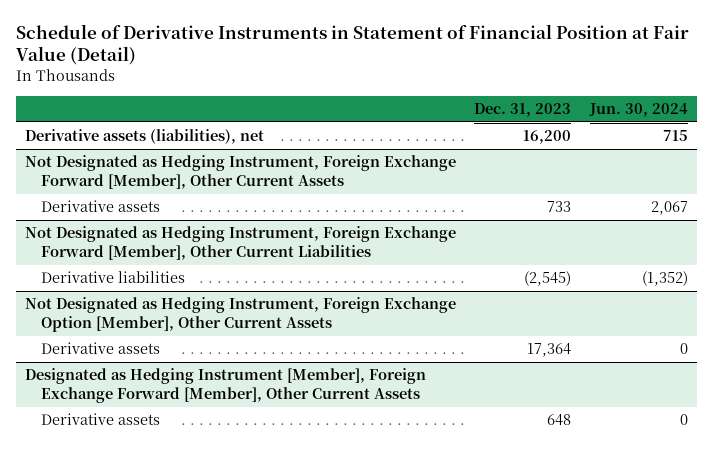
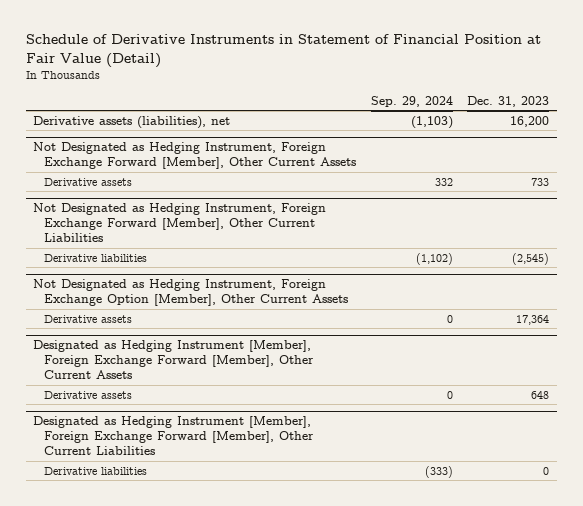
[588,102,688,117] Jun. 30, 2024 -> none
none -> [370,95,453,107] Sep. 29, 2024
none -> [33,416,314,456] Designated as Hedging Instrument [Member], Foreign Exchange Forward [Member], Other Current Liabilities
none -> [43,466,147,475] Derivative liabilities

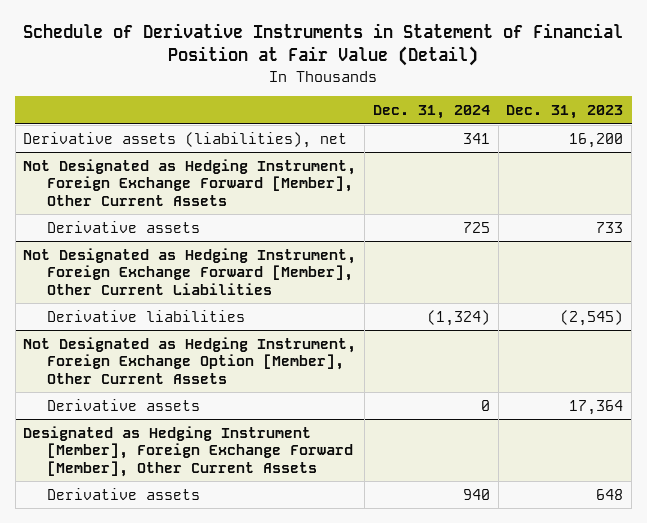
[370,95,453,107] Sep. 29, 2024 -> none
none -> [372,105,490,120] Dec. 31, 2024
[33,416,314,456] Designated as Hedging Instrument [Member], Foreign Exchange Forward [Member], Other Current Liabilities -> none
[43,466,147,475] Derivative liabilities -> none

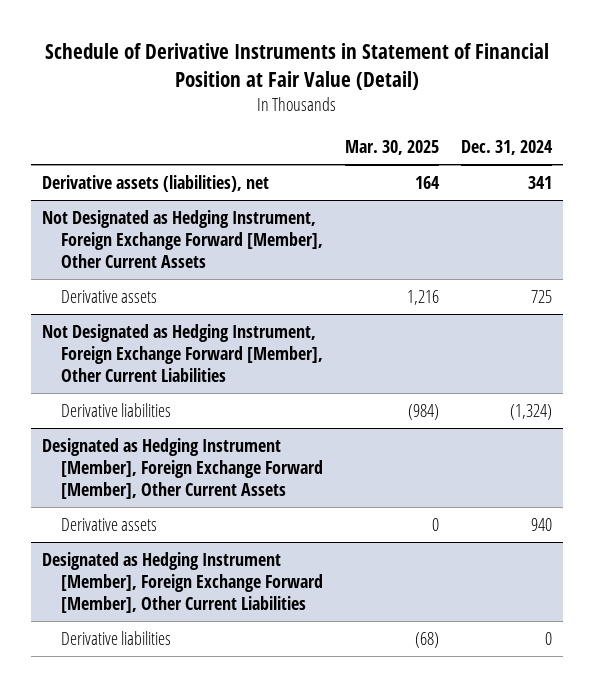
[506,105,624,120] Dec. 31, 2023 -> none
none -> [345,140,440,156] Mar. 30, 2025
[23,336,357,384] Not Designated as Hedging Instrument, Foreign Exchange Option [Member], Other Current Assets -> none
[46,398,200,411] Derivative assets -> none
none -> [41,551,324,614] Designated as Hedging Instrument [Member], Foreign Exchange Forward [Member], Other Current Liabilities
none -> [61,630,172,645] Derivative liabilities

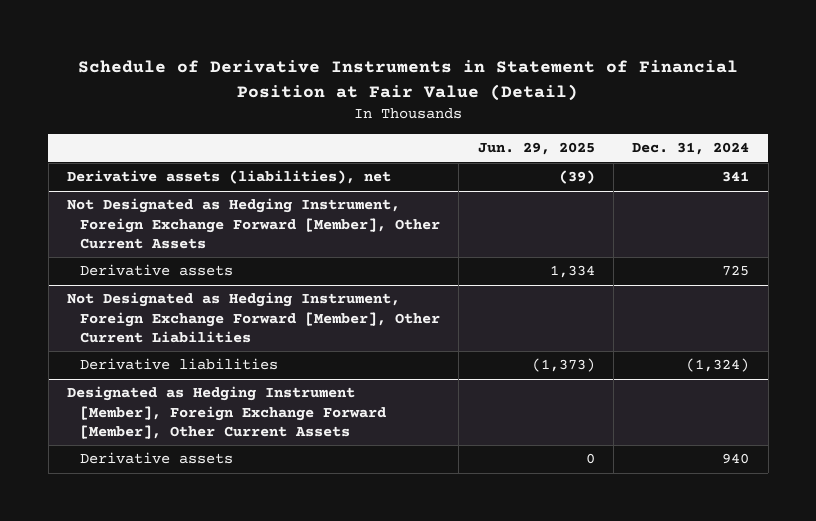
[345,140,440,156] Mar. 30, 2025 -> none
none -> [477,142,595,156] Jun. 29, 2025
[41,551,324,614] Designated as Hedging Instrument [Member], Foreign Exchange Forward [Member], Other Current Liabilities -> none
[61,630,172,645] Derivative liabilities -> none

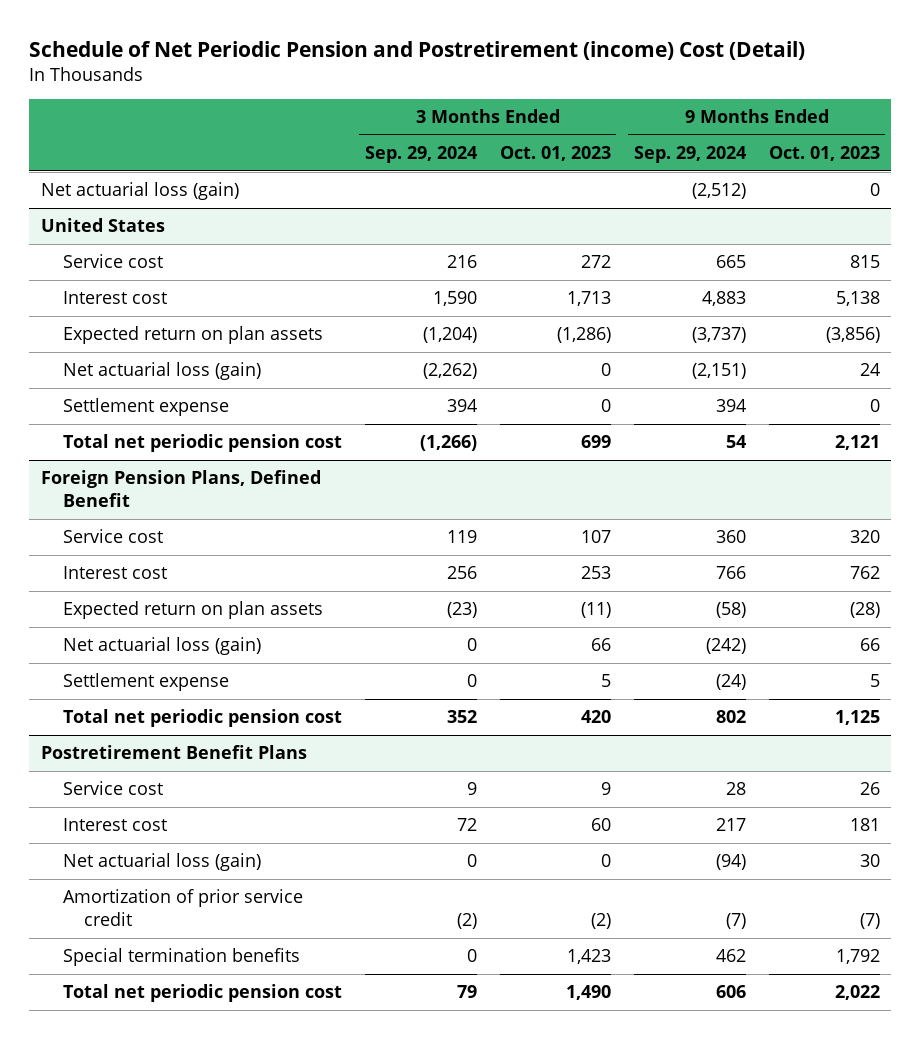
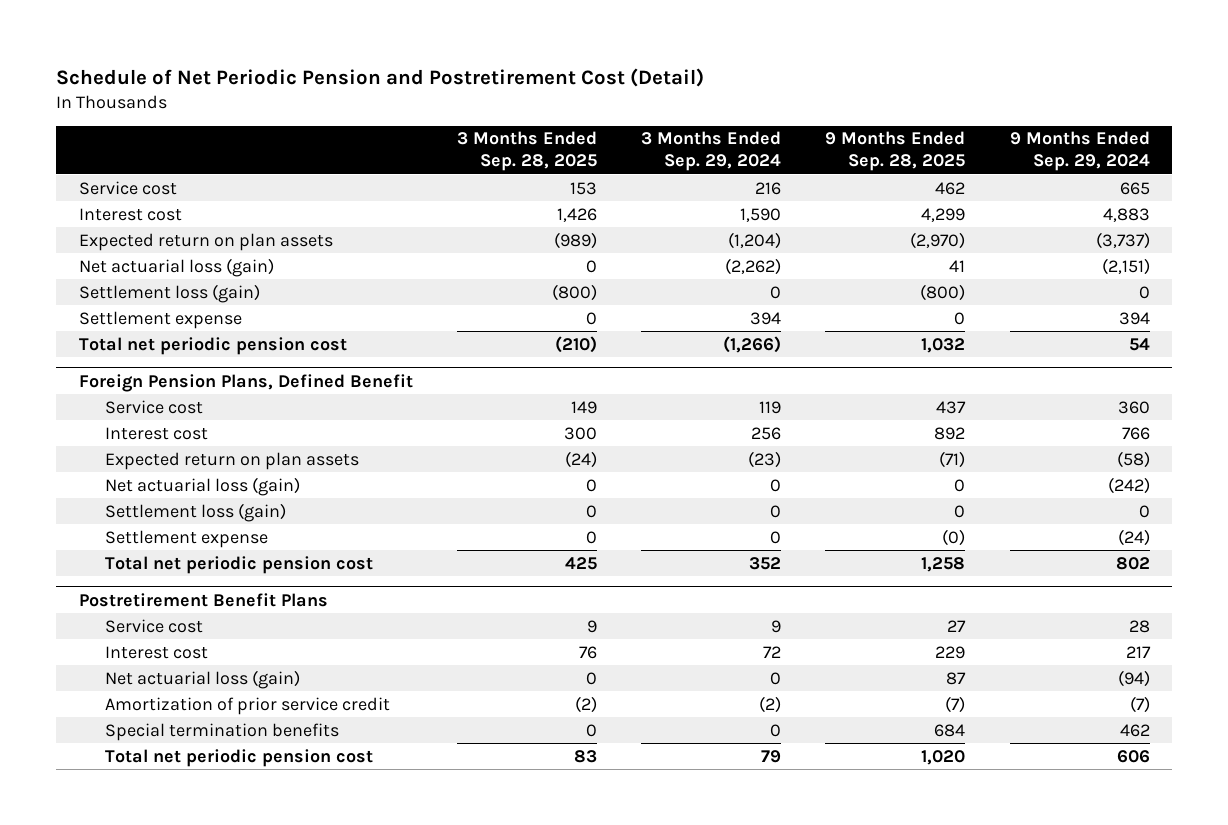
[29,40,806,60] Schedule of Net Periodic Pension and Postretirement (income) Cost (Detail) -> [56,67,705,87] Schedule of Net Periodic Pension and Postretirement Cost (Detail)
[499,145,611,161] Oct. 01, 2023 -> none
[768,145,880,161] Oct. 01, 2023 -> none
none -> [456,131,597,172] 3 Months Ended Sep. 28, 2025
none -> [825,131,966,172] 9 Months Ended Sep. 28, 2025
[40,182,239,201] Net actuarial loss (gain) -> none
[40,218,165,233] United States -> none
none -> [78,283,260,303] Settlement loss (gain)
none -> [105,502,287,522] Settlement loss (gain)

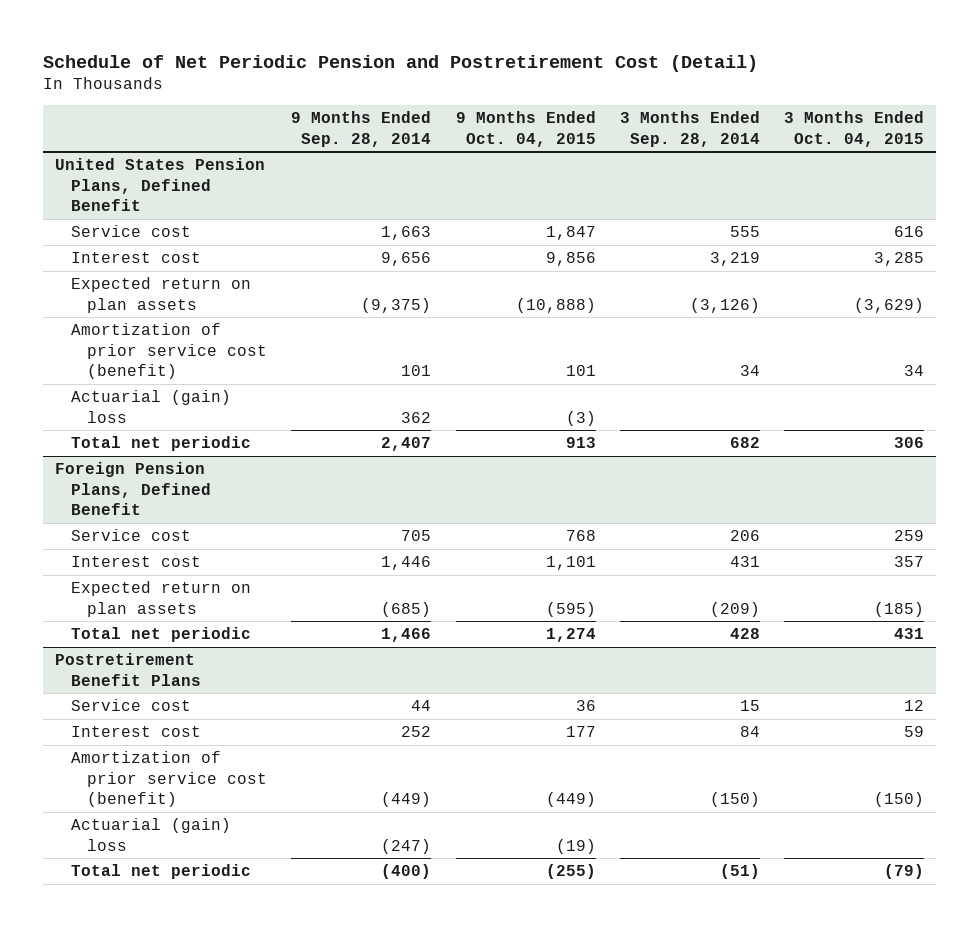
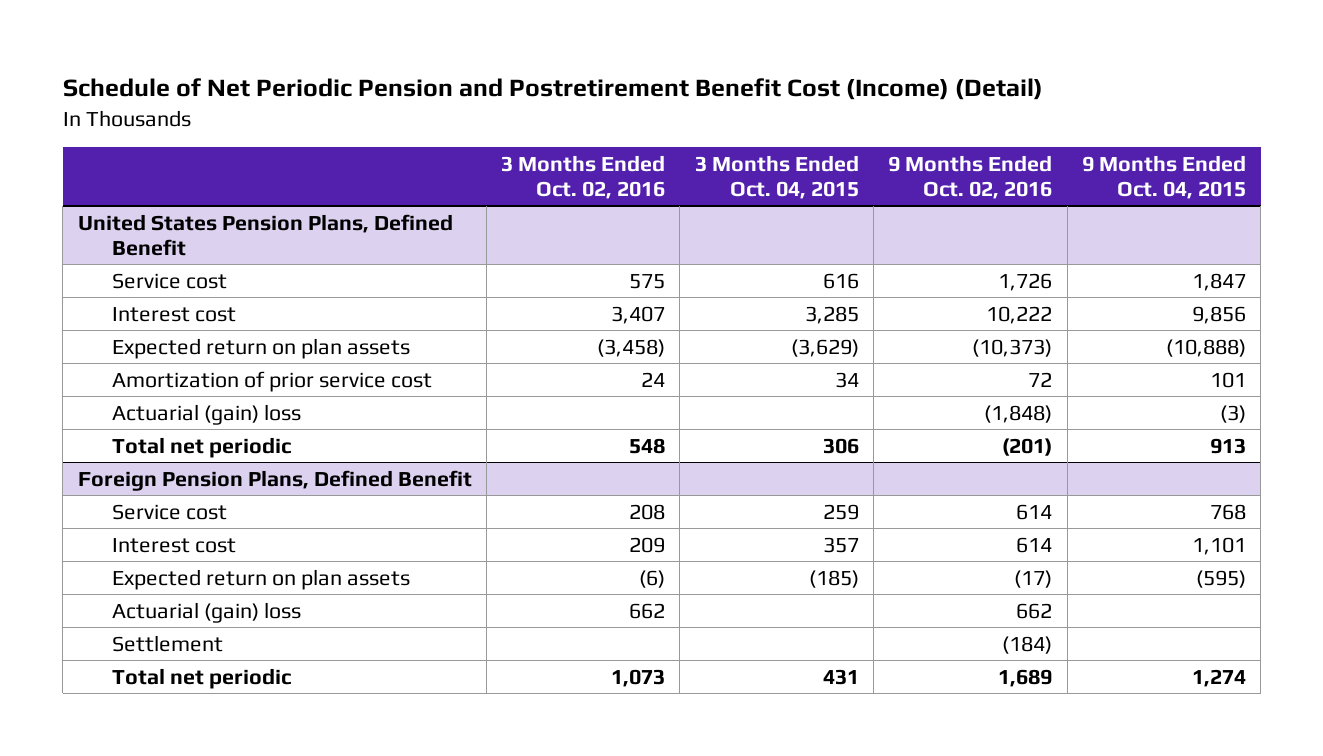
[42,54,758,72] Schedule of Net Periodic Pension and Postretirement Cost (Detail) -> [62,78,1043,101] Schedule of Net Periodic Pension and Postretirement Benefit Cost (Income) (Detail)
[291,111,432,147] 9 Months Ended Sep. 28, 2014 -> none
[620,111,761,147] 3 Months Ended Sep. 28, 2014 -> none
none -> [501,154,666,199] 3 Months Ended Oct. 02, 2016
none -> [888,154,1053,199] 9 Months Ended Oct. 02, 2016
[71,323,268,380] Amortization of prior service cost (benefit) -> [112,370,433,392] Amortization of prior service cost
none -> [112,601,302,623] Actuarial (gain) loss
none -> [112,634,224,652] Settlement
[55,653,202,686] Postretirement Benefit Plans -> none
[71,699,192,712] Service cost -> none
[71,726,202,738] Interest cost -> none
[71,751,268,808] Amortization of prior service cost (benefit) -> none
[71,818,232,851] Actuarial (gain) loss -> none
[71,864,252,880] Total net periodic -> none

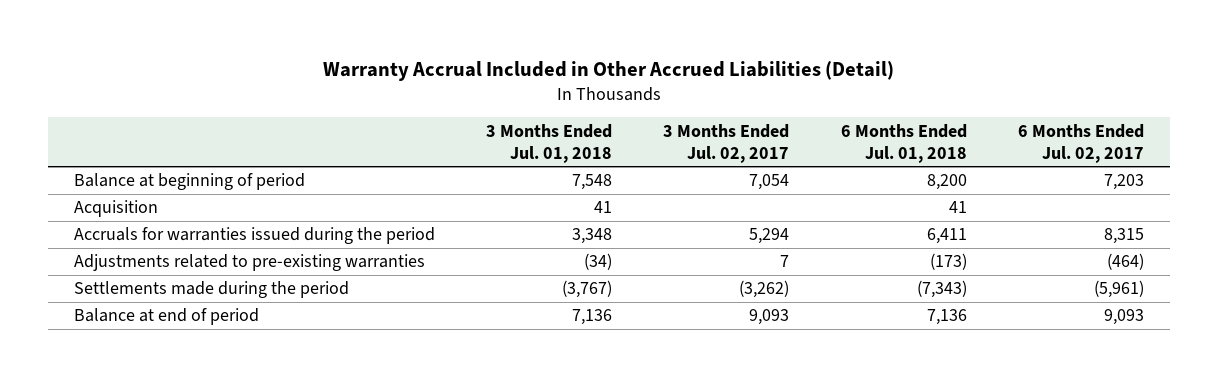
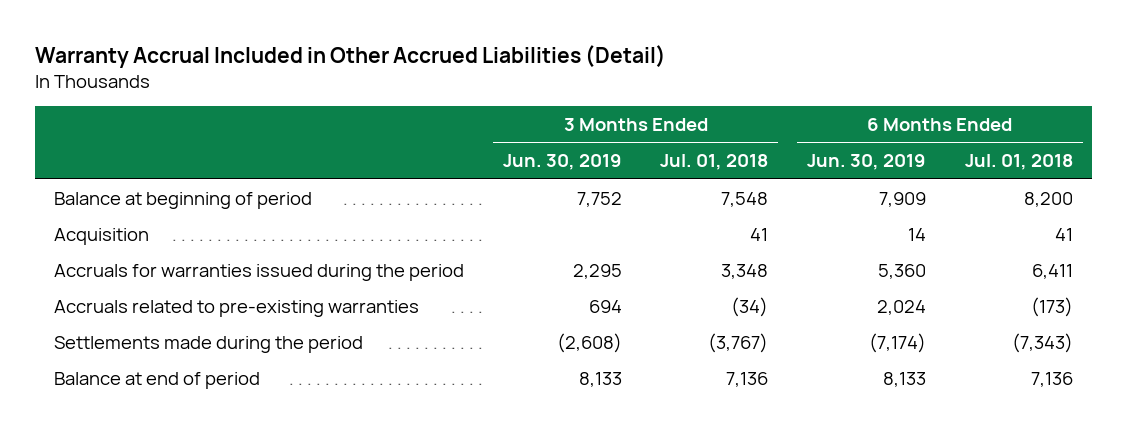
[663,123,790,163] 3 Months Ended Jul. 02, 2017 -> none
[1018,123,1145,163] 6 Months Ended Jul. 02, 2017 -> none
none -> [502,154,622,171] Jun. 30, 2019
none -> [807,154,927,171] Jun. 30, 2019
[73,254,425,272] Adjustments related to pre-existing warranties -> [54,299,420,317] Accruals related to pre-existing warranties

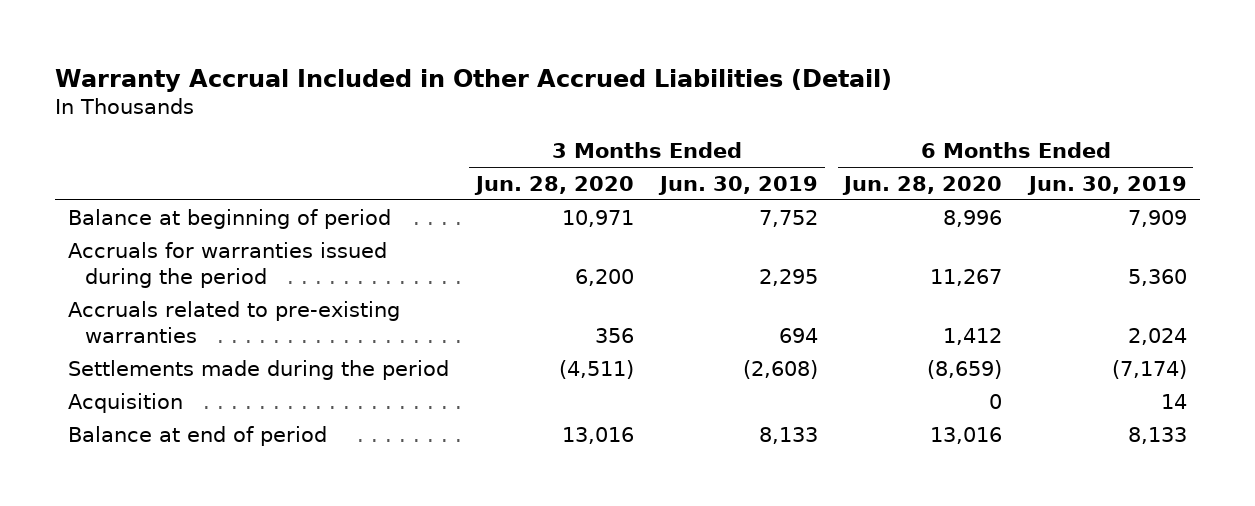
[660,154,769,171] Jul. 01, 2018 -> none
[964,154,1073,171] Jul. 01, 2018 -> none
none -> [473,175,634,195] Jun. 28, 2020
none -> [842,175,1003,195] Jun. 28, 2020
[54,227,150,245] Acquisition -> [68,392,184,413] Acquisition

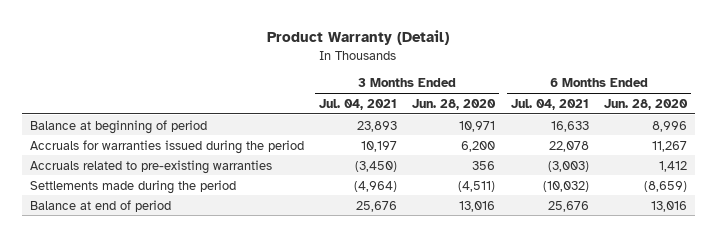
[54,68,892,92] Warranty Accrual Included in Other Accrued Liabilities (Detail) -> [267,30,450,46] Product Warranty (Detail)
[657,175,818,195] Jun. 30, 2019 -> none
[1026,175,1187,195] Jun. 30, 2019 -> none
none -> [318,98,397,110] Jul. 04, 2021
none -> [510,98,589,110] Jul. 04, 2021
[68,392,184,413] Acquisition -> none

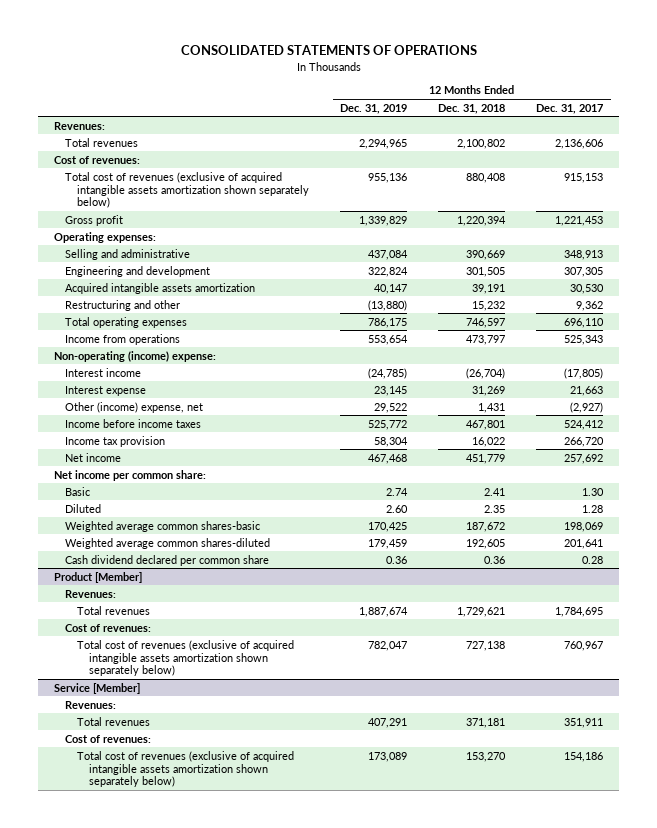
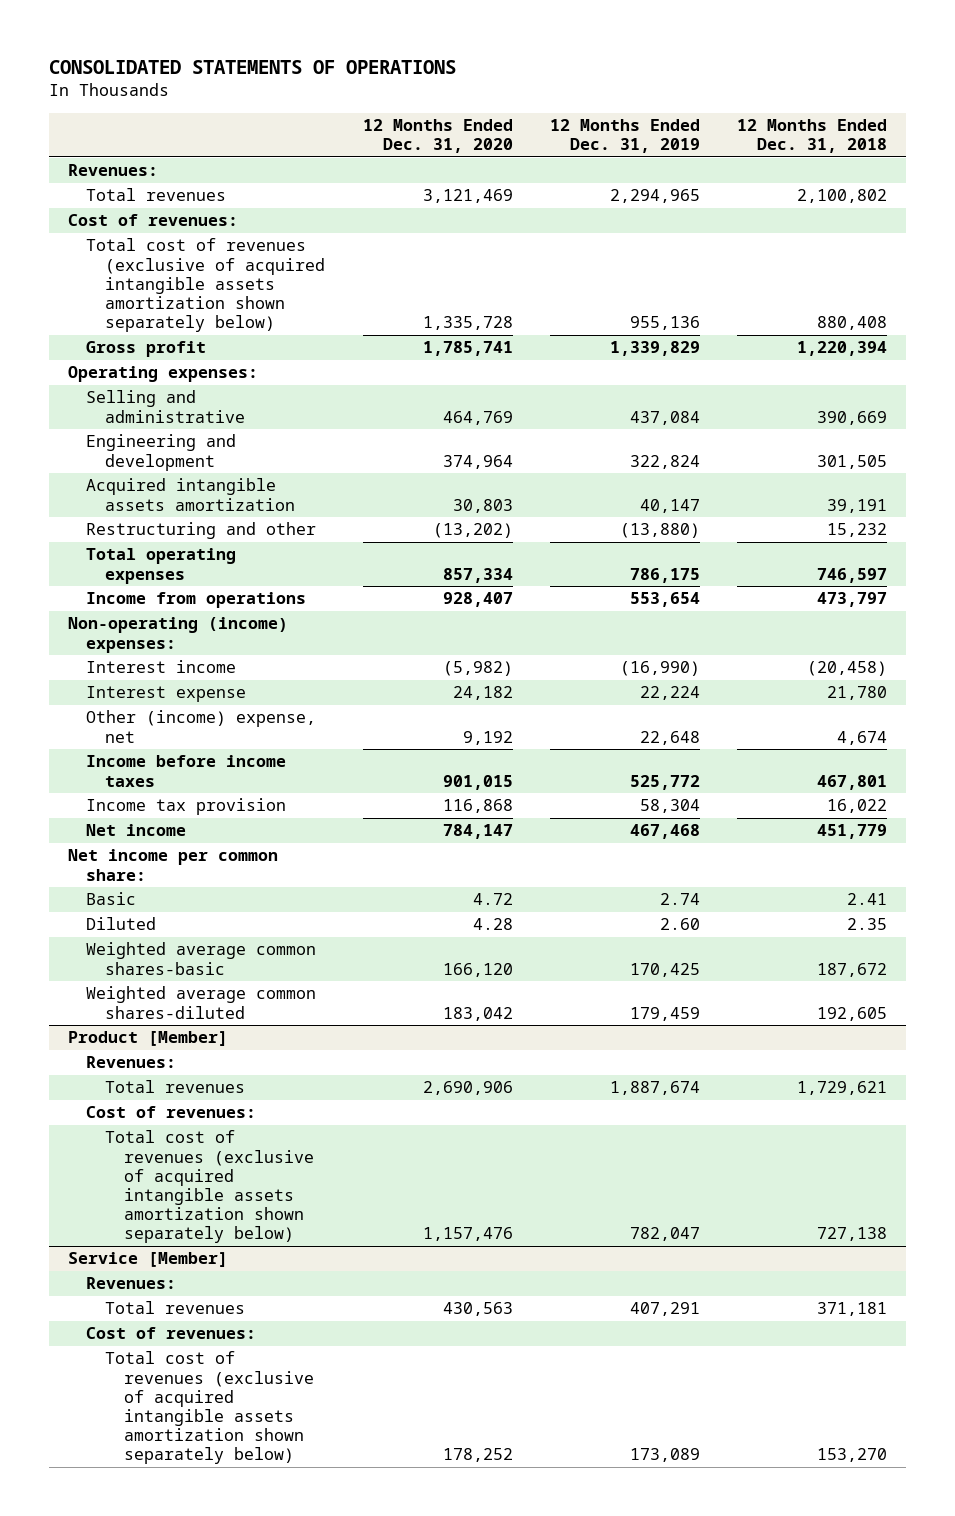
[536,103,604,114] Dec. 31, 2017 -> none
none -> [362,119,513,154] 12 Months Ended Dec. 31, 2020
[53,350,216,362] Non-operating (income) expense: -> [67,617,288,653] Non-operating (income) expenses:
[368,367,408,379] (24,785) -> [619,661,700,677] (16,990)
[466,367,506,379] (26,704) -> [807,661,888,677] (20,458)
[374,385,408,396] 23,145 -> [639,686,700,701] 22,224
[472,385,506,396] 31,269 -> [827,686,888,701] 21,780
[374,402,408,413] 29,522 -> [639,730,700,745] 22,648
[478,402,506,413] 1,431 -> [837,730,888,745] 4,674
[65,554,270,566] Cash dividend declared per common share -> none

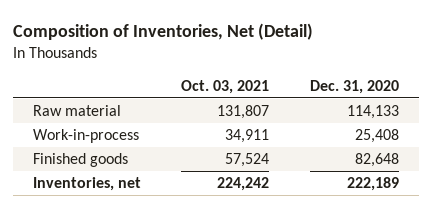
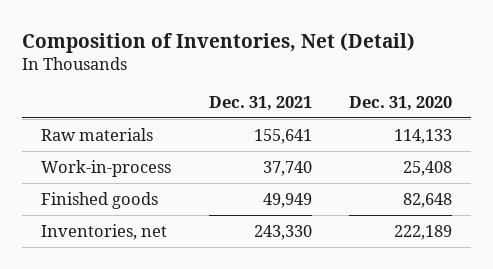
[181,80,270,95] Oct. 03, 2021 -> none
none -> [208,95,312,111] Dec. 31, 2021
[32,105,121,117] Raw material -> [41,127,154,141] Raw materials

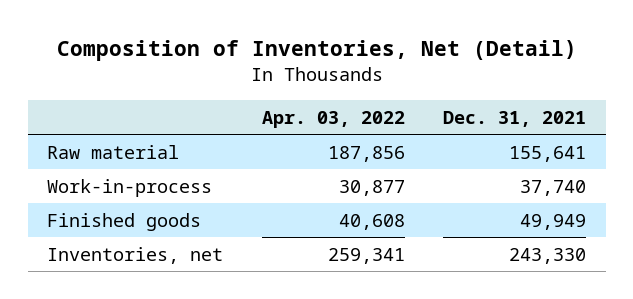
[349,95,453,111] Dec. 31, 2020 -> none
none -> [261,110,405,128] Apr. 03, 2022
[41,127,154,141] Raw materials -> [47,144,180,159] Raw material

